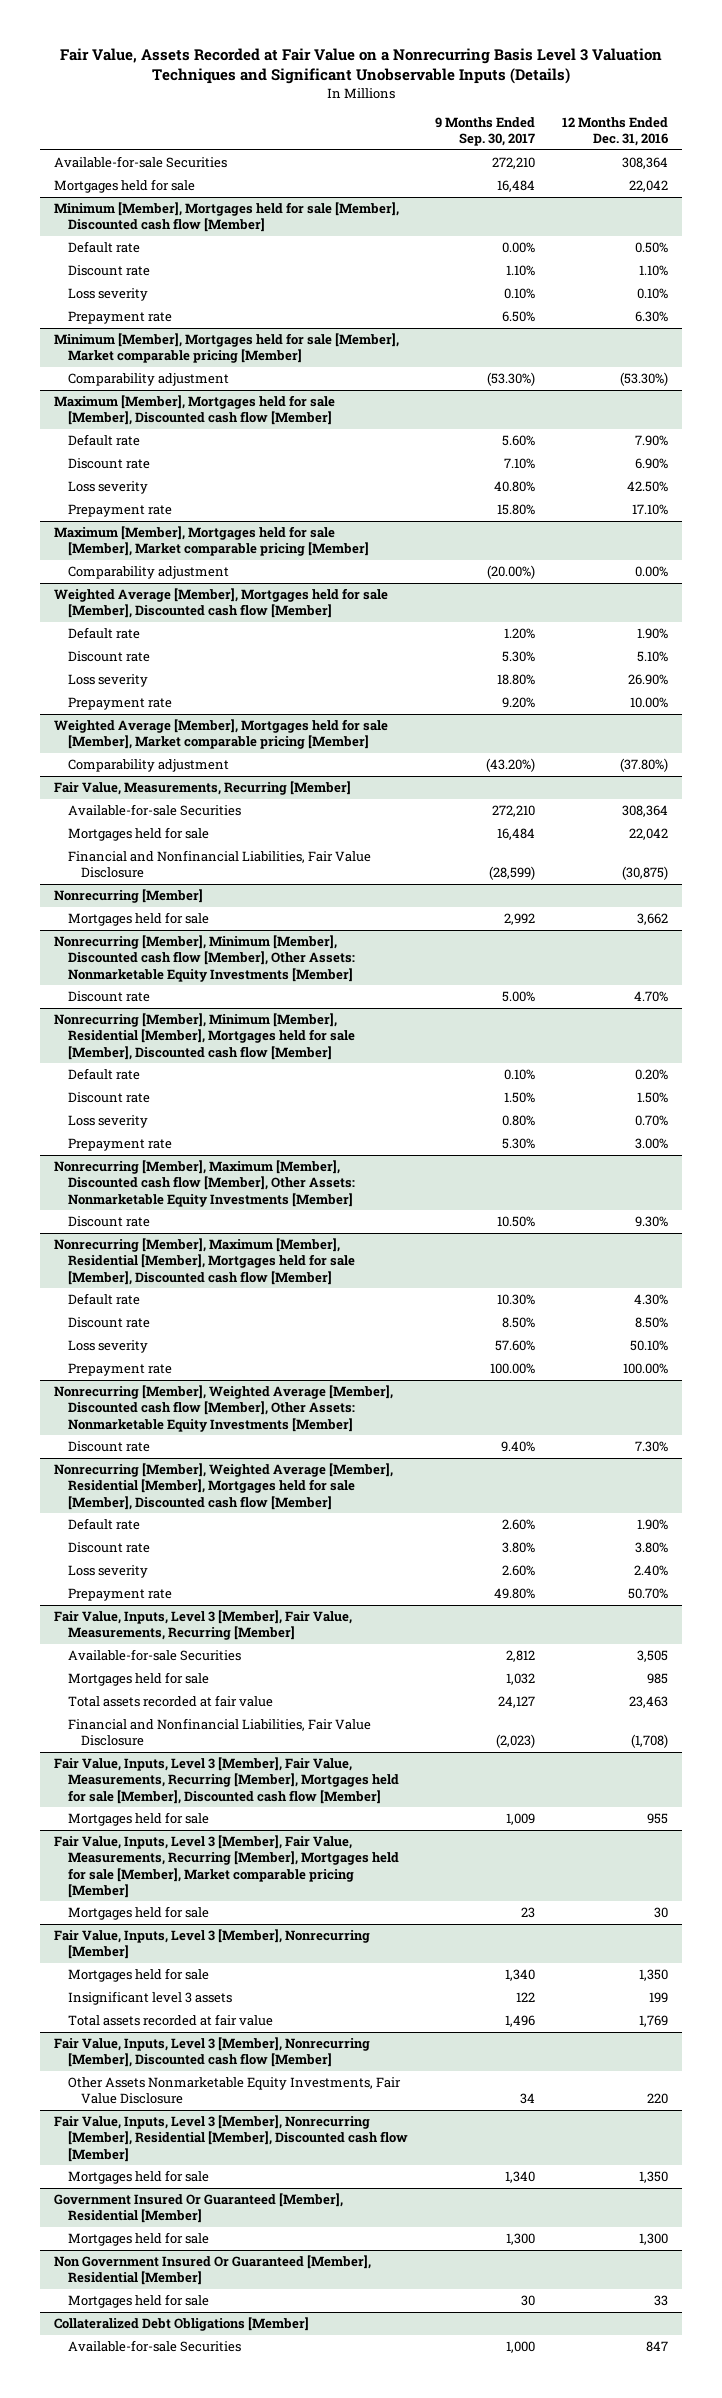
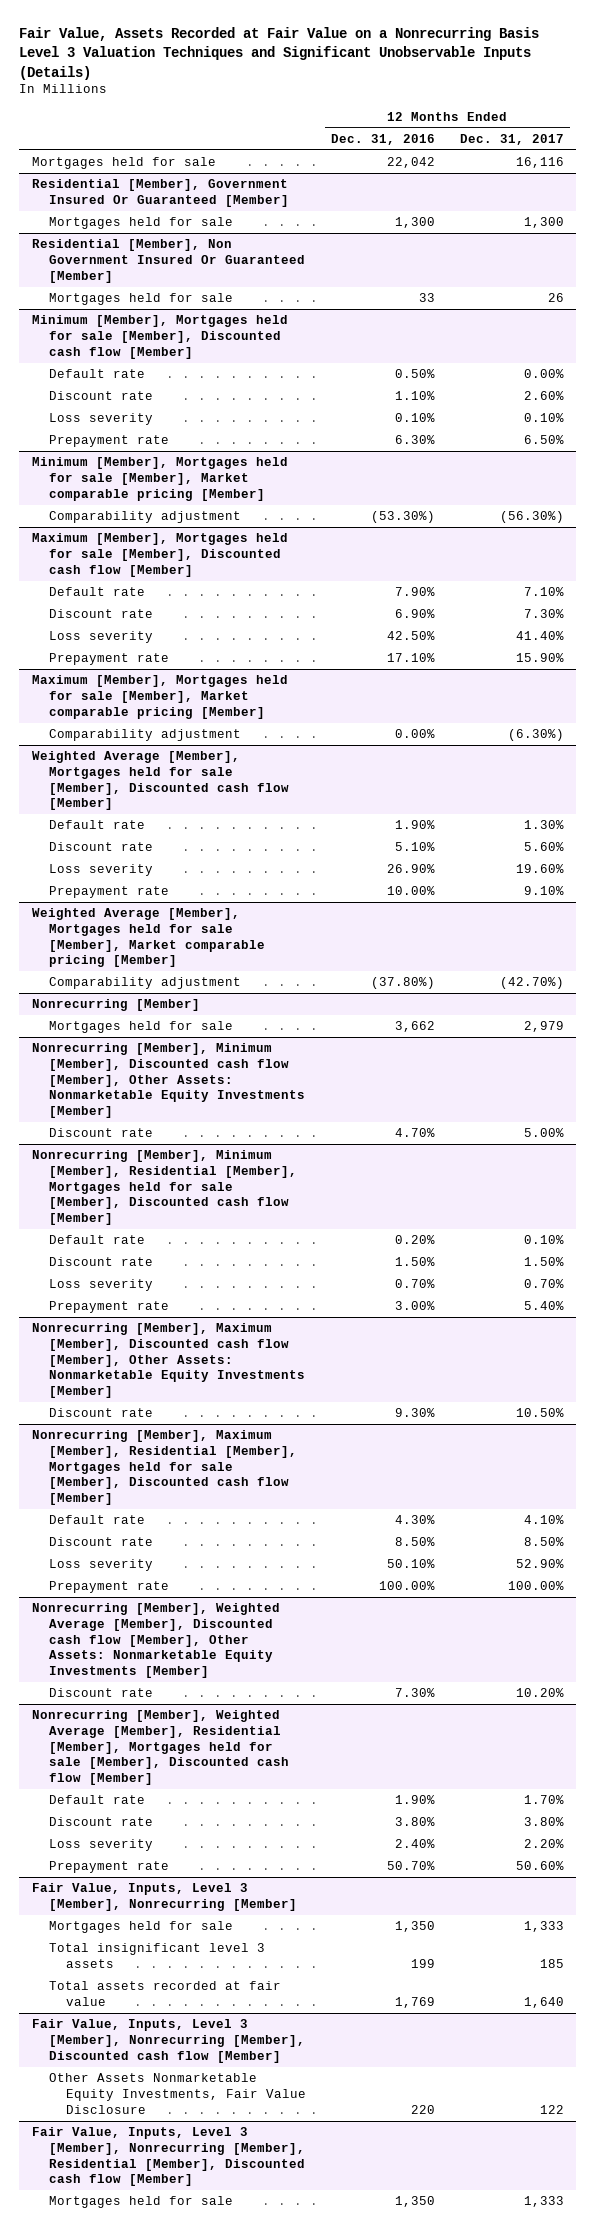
[435,116,536,146] 9 Months Ended Sep. 30, 2017 -> none
none -> [459,133,564,145] Dec. 31, 2017
[53,155,227,168] Available-for-sale Securities -> none
none -> [31,179,289,207] Residential [Member], Government Insured Or Guaranteed [Member]
none -> [48,217,233,230] Mortgages held for sale
none -> [31,239,305,283] Residential [Member], Non Government Insured Or Guaranteed [Member]
none -> [48,293,233,306] Mortgages held for sale
[53,780,351,795] Fair Value, Measurements, Recurring [Member] -> none
[67,803,241,816] Available-for-sale Securities -> none
[67,826,209,841] Mortgages held for sale -> none
[67,849,371,879] Financial and Nonfinancial Liabilities, Fair Value Disclosure -> none
[53,1609,352,1641] Fair Value, Inputs, Level 3 [Member], Fair Value, Measurements, Recurring [Member] -> none
[67,1648,241,1661] Available-for-sale Securities -> none
[67,1671,209,1686] Mortgages held for sale -> none
[67,1694,273,1707] Total assets recorded at fair value -> none
[67,1717,371,1747] Financial and Nonfinancial Liabilities, Fair Value Disclosure -> none
[53,1756,399,1804] Fair Value, Inputs, Level 3 [Member], Fair Value, Measurements, Recurring [Member], Mortgages held for sale [Member], Discounted cash flow [Member] -> none
[67,1811,209,1826] Mortgages held for sale -> none
[53,1834,399,1898] Fair Value, Inputs, Level 3 [Member], Fair Value, Measurements, Recurring [Member], Mortgages held for sale [Member], Market comparable pricing [Member] -> none
[67,1905,209,1920] Mortgages held for sale -> none
[67,1990,232,2005] Insignificant level 3 assets -> [48,1943,265,1968] Total insignificant level 3 assets
[53,2192,343,2224] Government Insured Or Guaranteed [Member], Residential [Member] -> none
[67,2231,209,2246] Mortgages held for sale -> none
[53,2254,371,2286] Non Government Insured Or Guaranteed [Member], Residential [Member] -> none
[67,2293,209,2308] Mortgages held for sale -> none
[53,2316,309,2331] Collateralized Debt Obligations [Member] -> none
[67,2339,241,2352] Available-for-sale Securities -> none

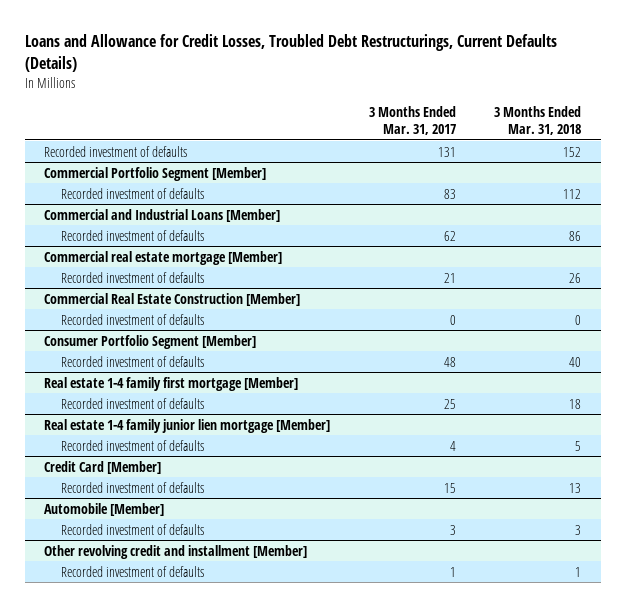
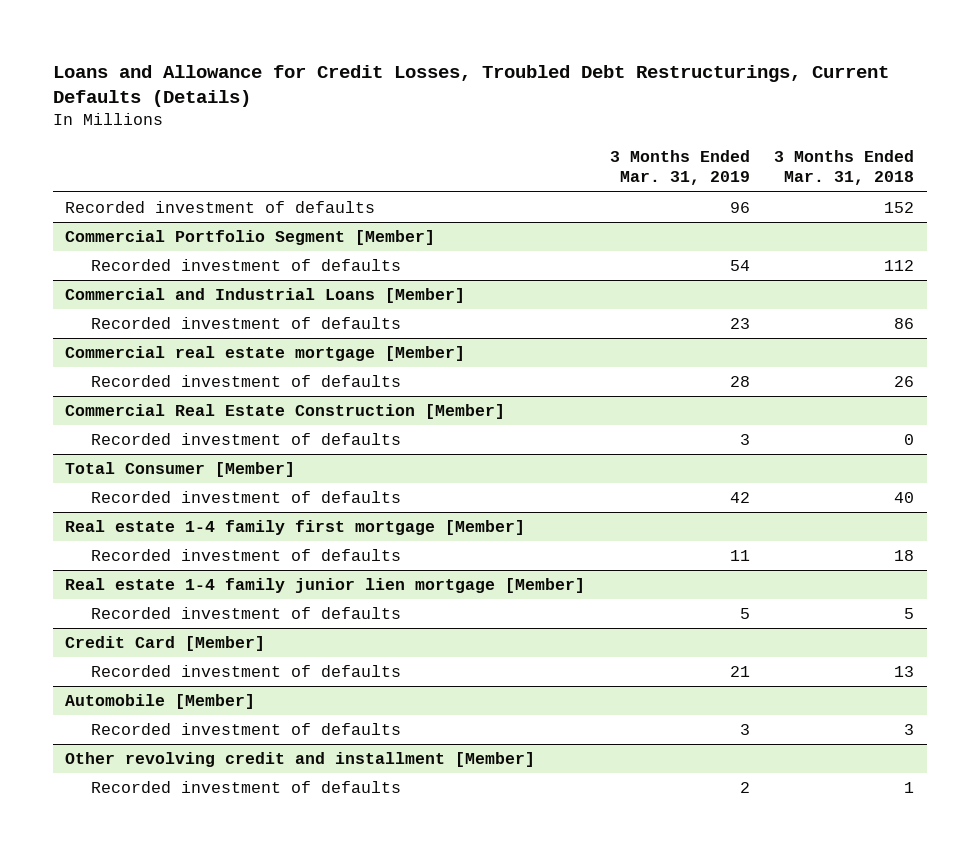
[368,106,456,135] 3 Months Ended Mar. 31, 2017 -> none
none -> [609,149,750,186] 3 Months Ended Mar. 31, 2019
[44,334,257,349] Consumer Portfolio Segment [Member] -> [64,462,295,478] Total Consumer [Member]

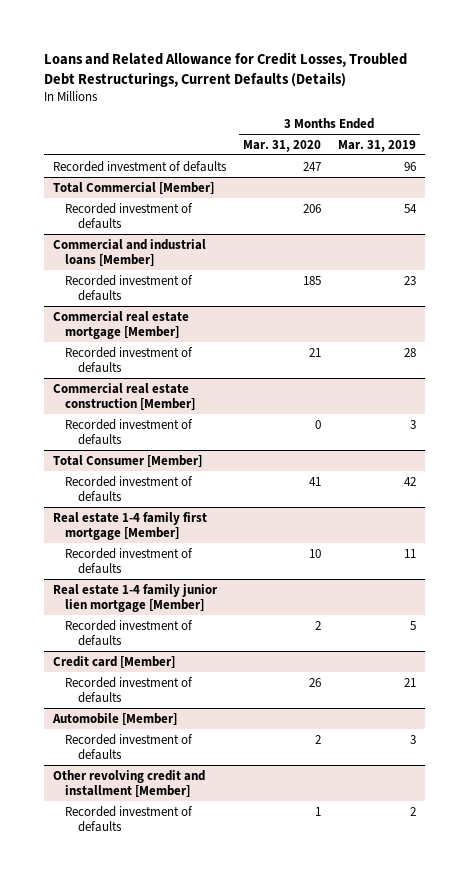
[52,64,889,108] Loans and Allowance for Credit Losses, Troubled Debt Restructurings, Current Defaults (Details) -> [44,51,408,87] Loans and Related Allowance for Credit Losses, Troubled Debt Restructurings, Current Defaults (Details)
[774,149,915,186] 3 Months Ended Mar. 31, 2018 -> none
none -> [242,139,321,152] Mar. 31, 2020
[64,230,435,246] Commercial Portfolio Segment [Member] -> [52,181,214,194] Total Commercial [Member]
[64,288,465,304] Commercial and Industrial Loans [Member] -> [52,238,206,266] Commercial and industrial loans [Member]
[64,404,505,420] Commercial Real Estate Construction [Member] -> [52,382,196,410] Commercial real estate construction [Member]
[64,636,265,652] Credit Card [Member] -> [52,655,175,668] Credit card [Member]

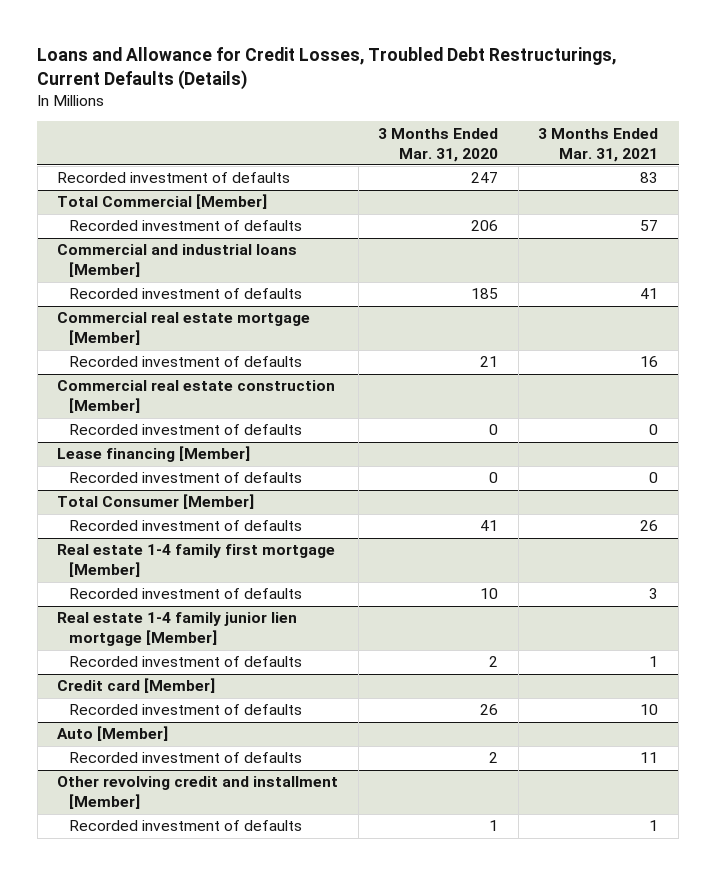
[44,51,408,87] Loans and Related Allowance for Credit Losses, Troubled Debt Restructurings, Current Defaults (Details) -> [37,47,617,91] Loans and Allowance for Credit Losses, Troubled Debt Restructurings, Current Defaults (Details)
[338,139,417,152] Mar. 31, 2019 -> none
none -> [538,127,659,162] 3 Months Ended Mar. 31, 2021
none -> [57,446,251,463] Lease financing [Member]
none -> [69,472,303,484] Recorded investment of defaults
[51,712,177,725] Automobile [Member] -> [57,726,169,742] Auto [Member]

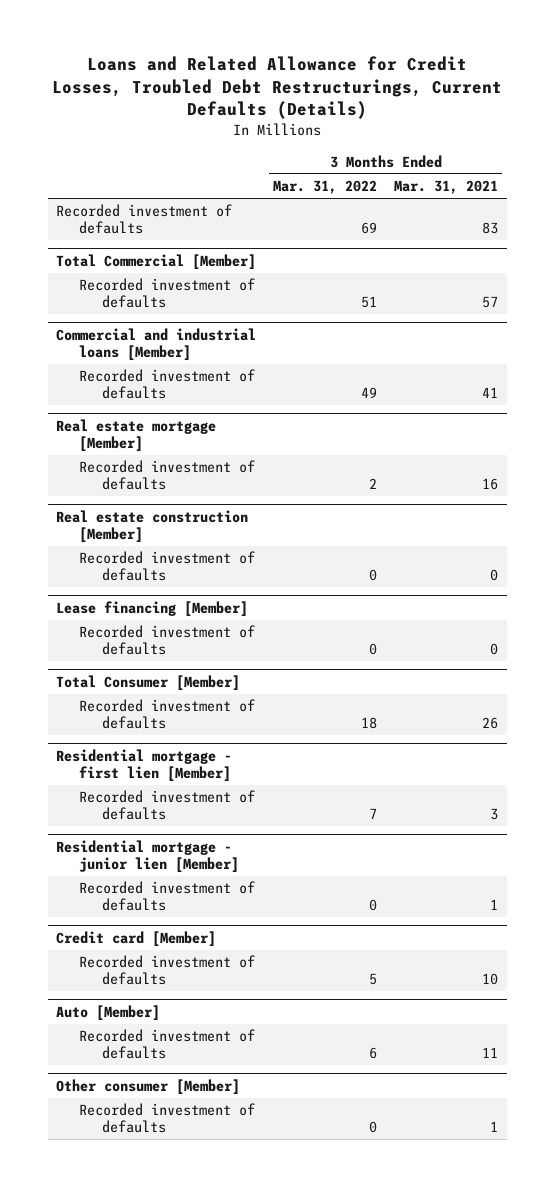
[37,47,617,91] Loans and Allowance for Credit Losses, Troubled Debt Restructurings, Current Defaults (Details) -> [52,56,503,120] Loans and Related Allowance for Credit Losses, Troubled Debt Restructurings, Current Defaults (Details)
[378,127,499,162] 3 Months Ended Mar. 31, 2020 -> none
none -> [273,180,378,195] Mar. 31, 2022
[57,312,311,346] Commercial real estate mortgage [Member] -> [56,418,217,452] Real estate mortgage [Member]
[57,380,336,414] Commercial real estate construction [Member] -> [56,509,249,543] Real estate construction [Member]
[57,544,336,578] Real estate 1-4 family first mortgage [Member] -> [56,748,233,782] Residential mortgage - first lien [Member]
[57,612,298,647] Real estate 1-4 family junior lien mortgage [Member] -> [56,839,240,873] Residential mortgage - junior lien [Member]
[57,776,339,810] Other revolving credit and installment [Member] -> [56,1078,241,1095] Other consumer [Member]

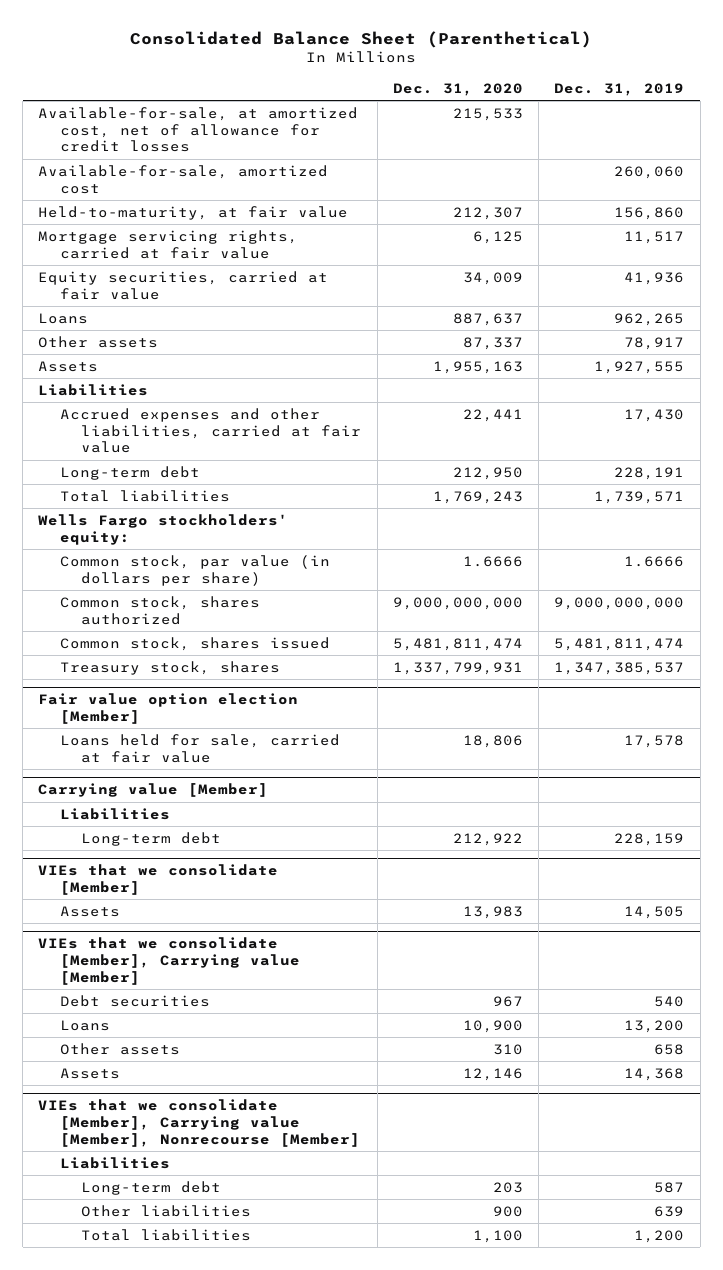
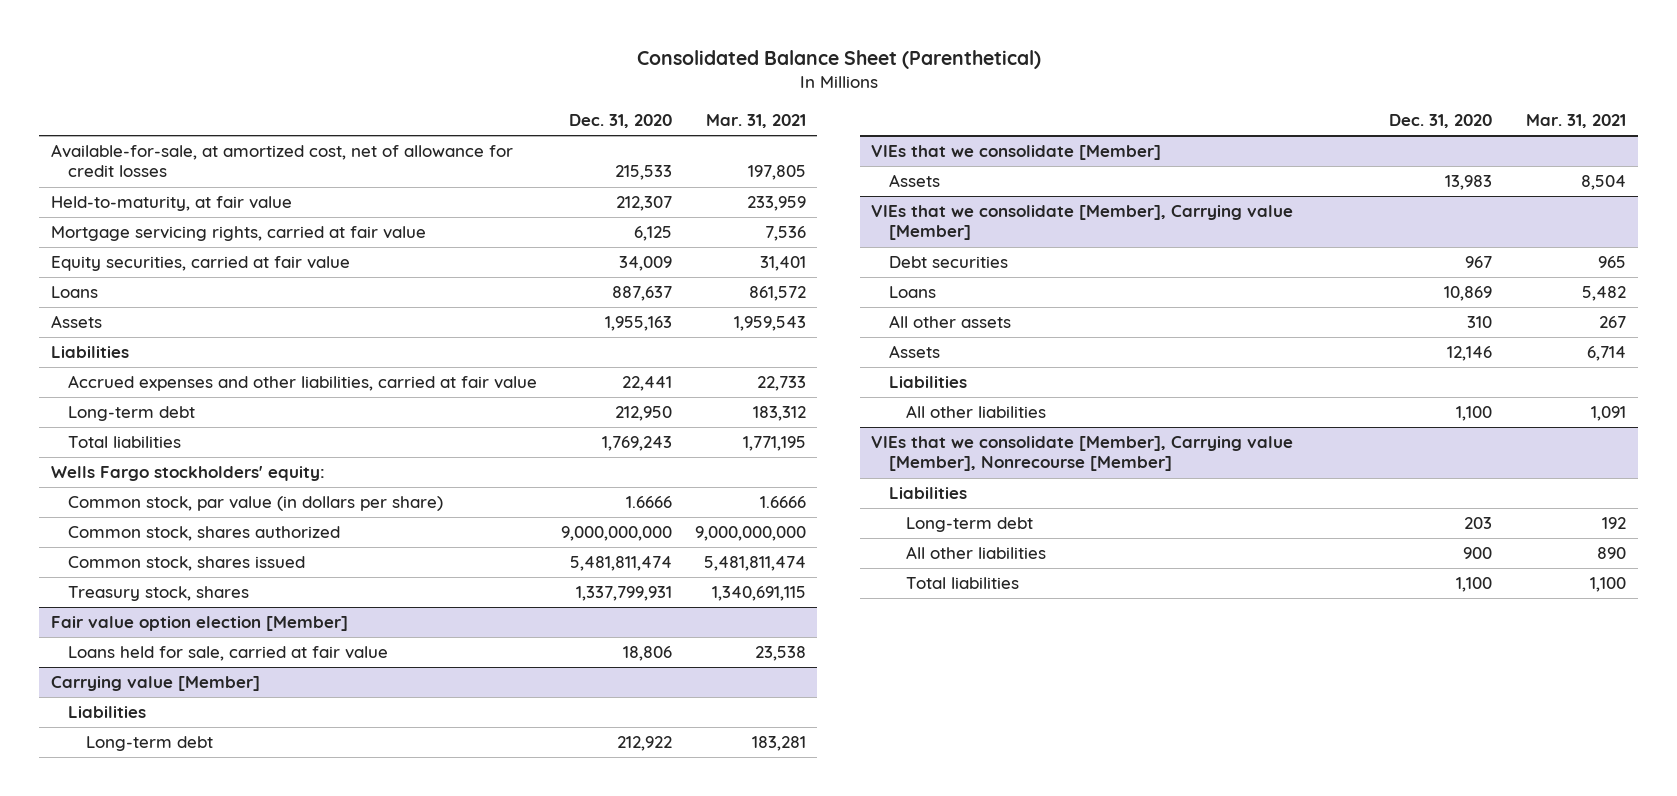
[554,82,685,96] Dec. 31, 2019 -> none
none -> [705,113,806,128] Mar. 31, 2021
[38,164,329,194] Available-for-sale, amortized cost -> none
[38,335,159,348] Other assets -> none
[462,1019,523,1033] 10,900 -> [1444,286,1493,302] 10,869
[59,1042,180,1055] Other assets -> [888,315,1011,329] All other assets
none -> [888,376,967,389] Liabilities
none -> [906,405,1047,419] All other liabilities
[81,1204,252,1217] Other liabilities -> [906,546,1047,560] All other liabilities

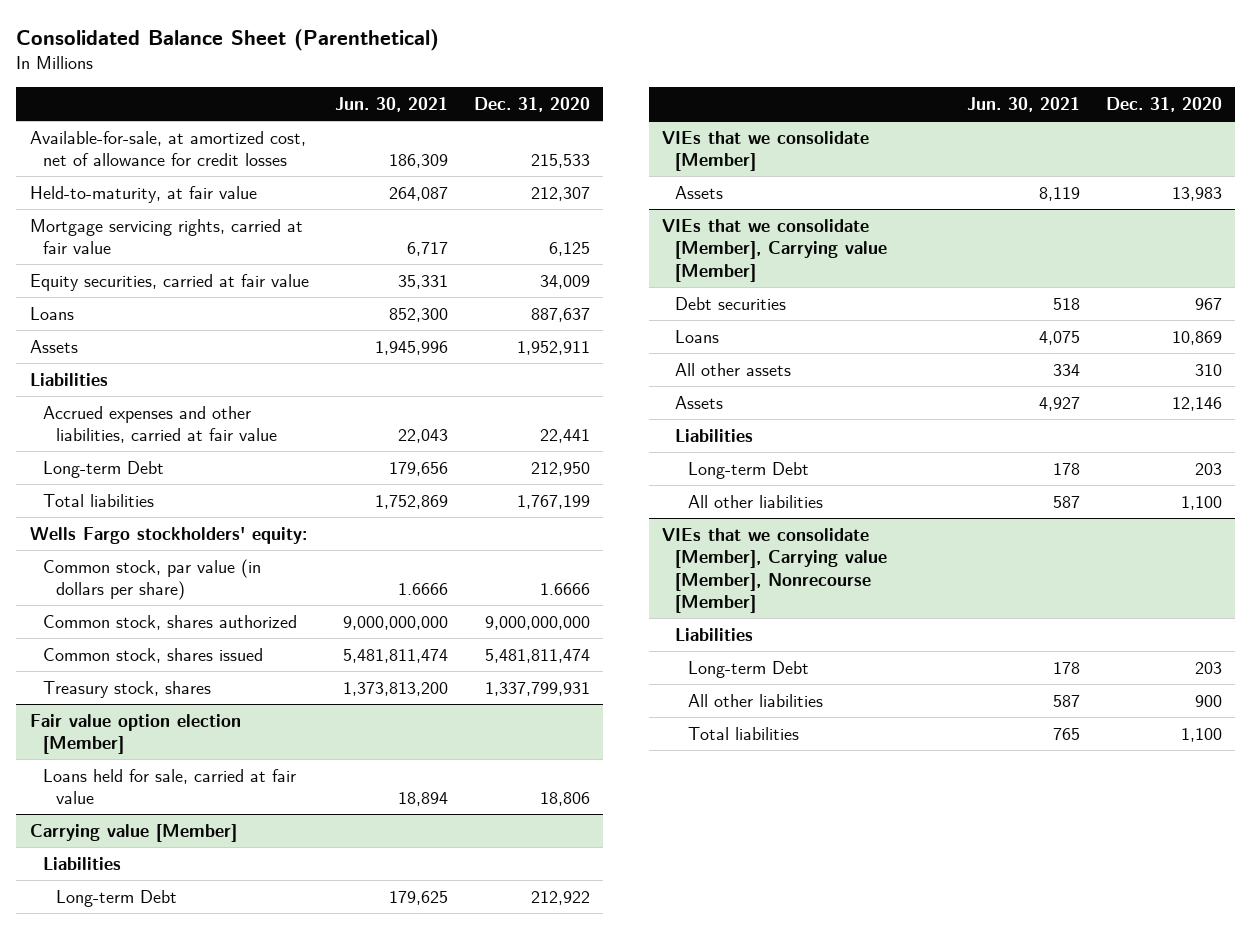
[705,113,806,128] Mar. 31, 2021 -> none
none -> [334,97,448,113] Jun. 30, 2021
[604,316,672,332] 1,955,163 -> [516,340,590,355] 1,952,911
[68,406,196,422] Long-term debt -> [42,460,164,478] Long-term Debt
[601,436,672,452] 1,769,243 -> [516,494,590,509] 1,767,199
[85,736,213,752] Long-term debt -> [55,889,177,907] Long-term Debt
none -> [687,461,809,479] Long-term Debt
[906,517,1034,533] Long-term debt -> [687,660,809,678] Long-term Debt

